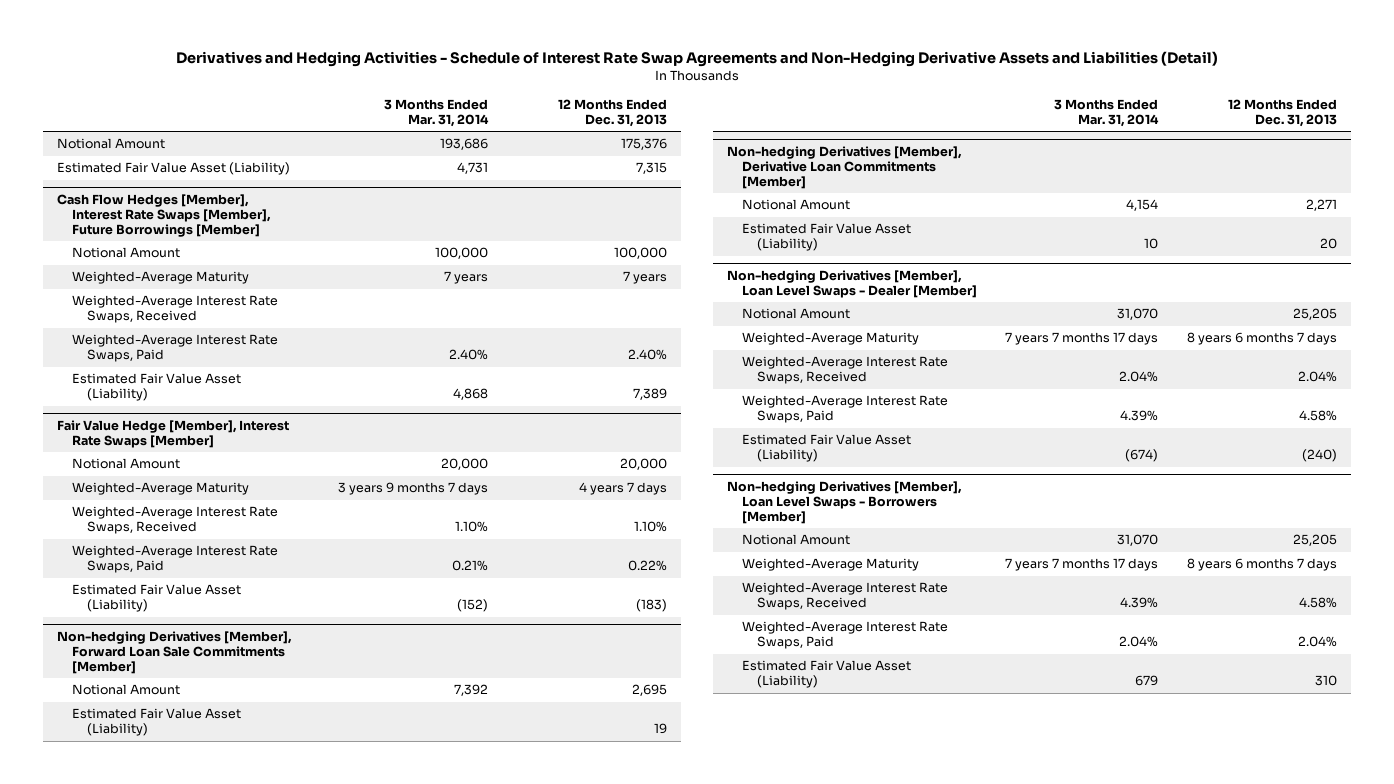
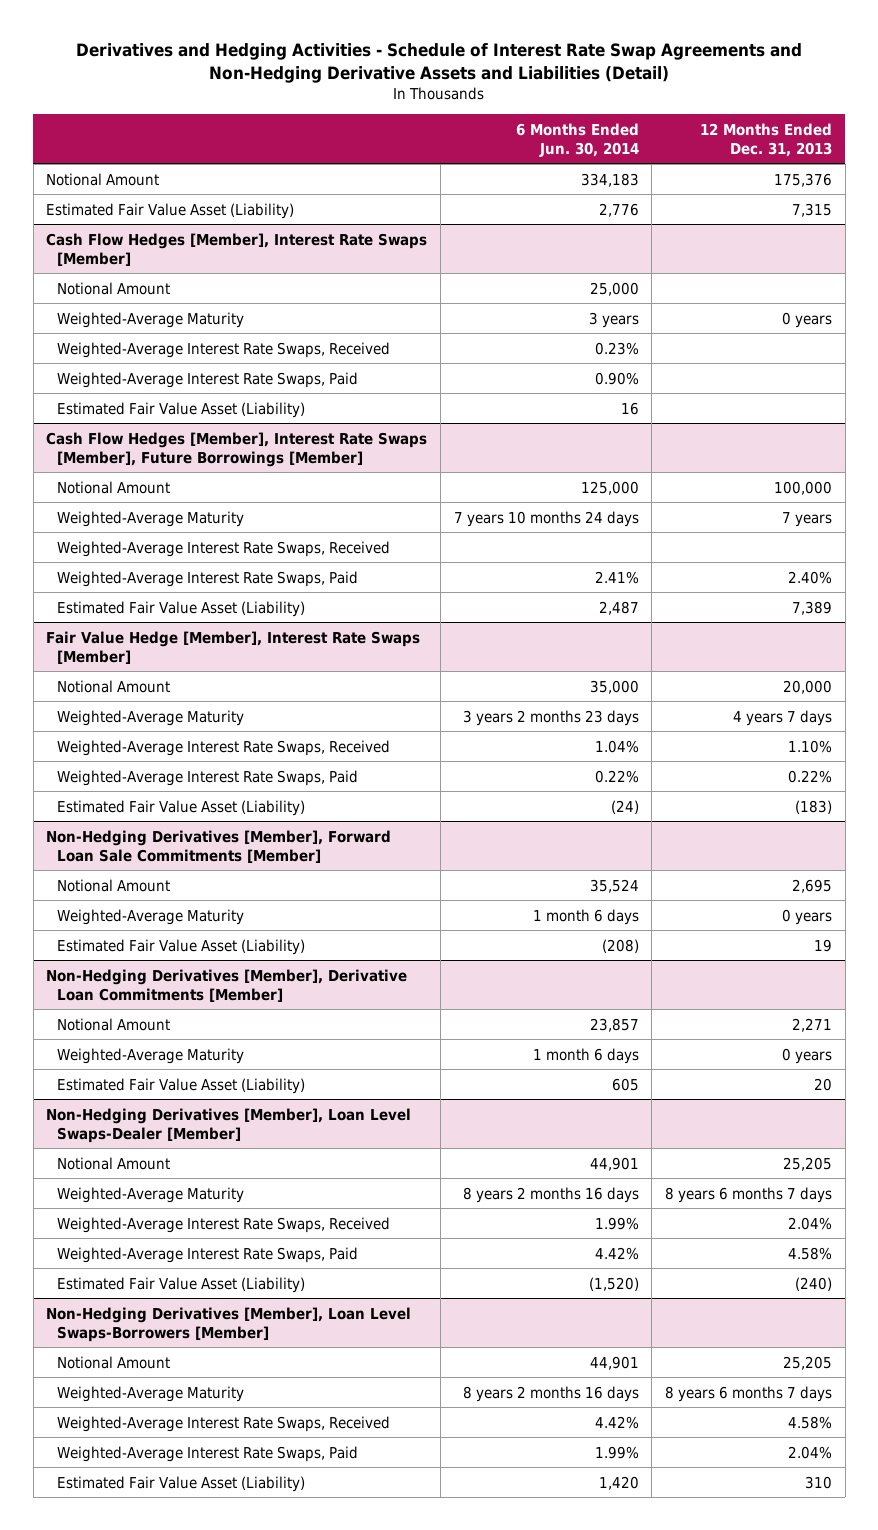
[384,98,490,127] 3 Months Ended Mar. 31, 2014 -> none
none -> [515,122,639,157] 6 Months Ended Jun. 30, 2014
none -> [46,232,428,266] Cash Flow Hedges [Member], Interest Rate Swaps [Member]
none -> [57,281,171,295] Notional Amount
none -> [57,311,245,328] Weighted-Average Maturity
none -> [57,341,391,358] Weighted-Average Interest Rate Swaps, Received
none -> [57,371,359,388] Weighted-Average Interest Rate Swaps, Paid
none -> [57,401,306,418] Estimated Fair Value Asset (Liability)
[57,630,293,675] Non-hedging Derivatives [Member], Forward Loan Sale Commitments [Member] -> [46,829,392,863] Non-Hedging Derivatives [Member], Forward Loan Sale Commitments [Member]
none -> [57,908,245,925] Weighted-Average Maturity
[726,145,962,190] Non-hedging Derivatives [Member], Derivative Loan Commitments [Member] -> [46,968,408,1002] Non-Hedging Derivatives [Member], Derivative Loan Commitments [Member]
none -> [57,1047,245,1064] Weighted-Average Maturity
[726,269,977,298] Non-hedging Derivatives [Member], Loan Level Swaps - Dealer [Member] -> [46,1107,412,1143] Non-Hedging Derivatives [Member], Loan Level Swaps-Dealer [Member]
[726,480,962,525] Non-hedging Derivatives [Member], Loan Level Swaps - Borrowers [Member] -> [46,1306,412,1342] Non-Hedging Derivatives [Member], Loan Level Swaps-Borrowers [Member]

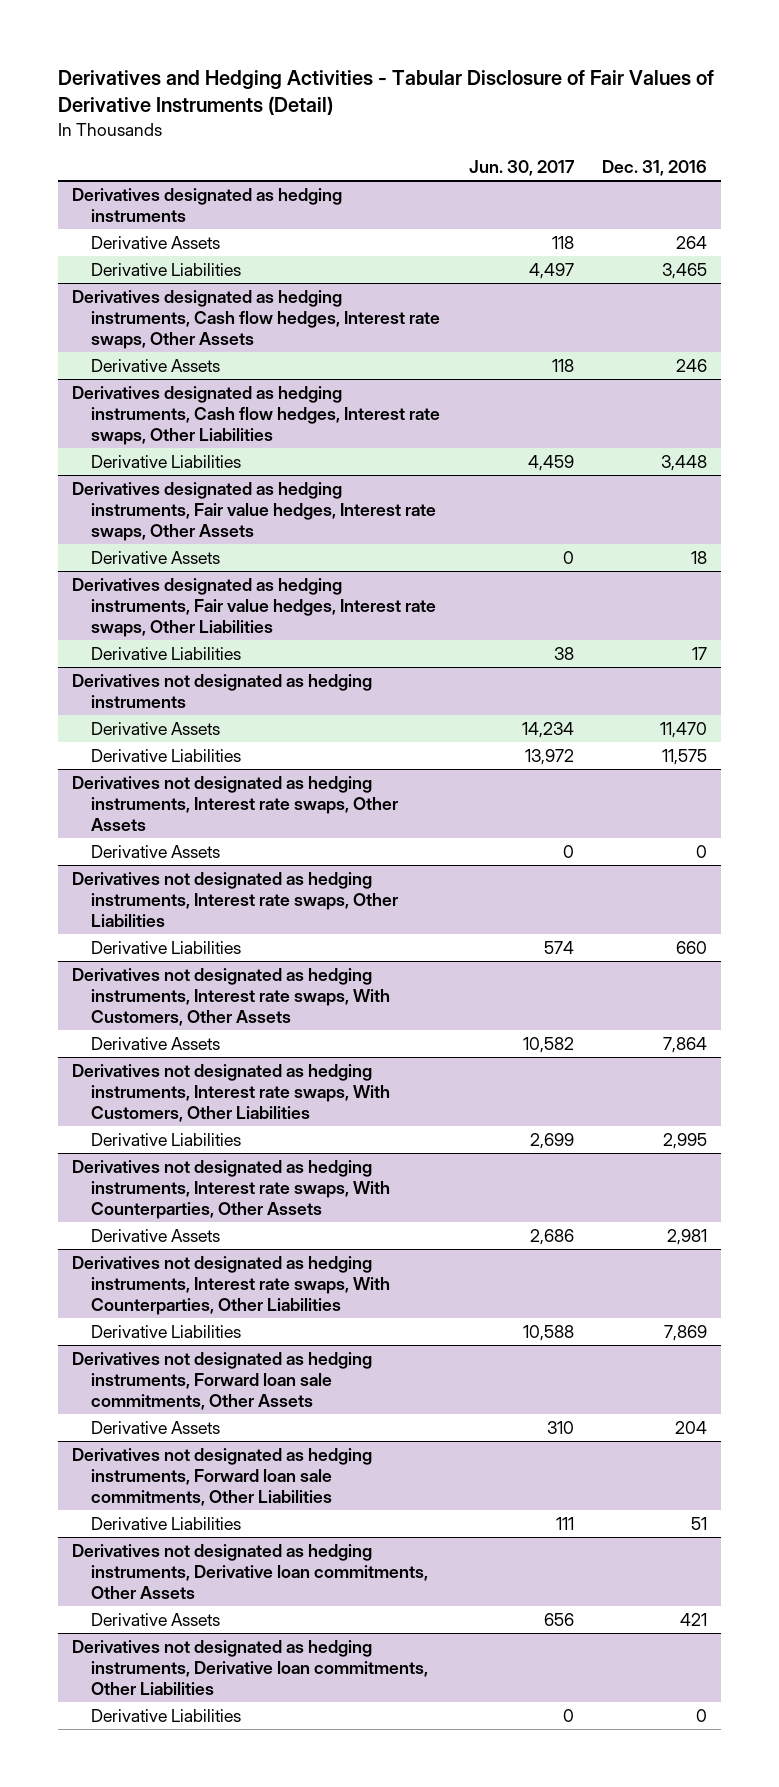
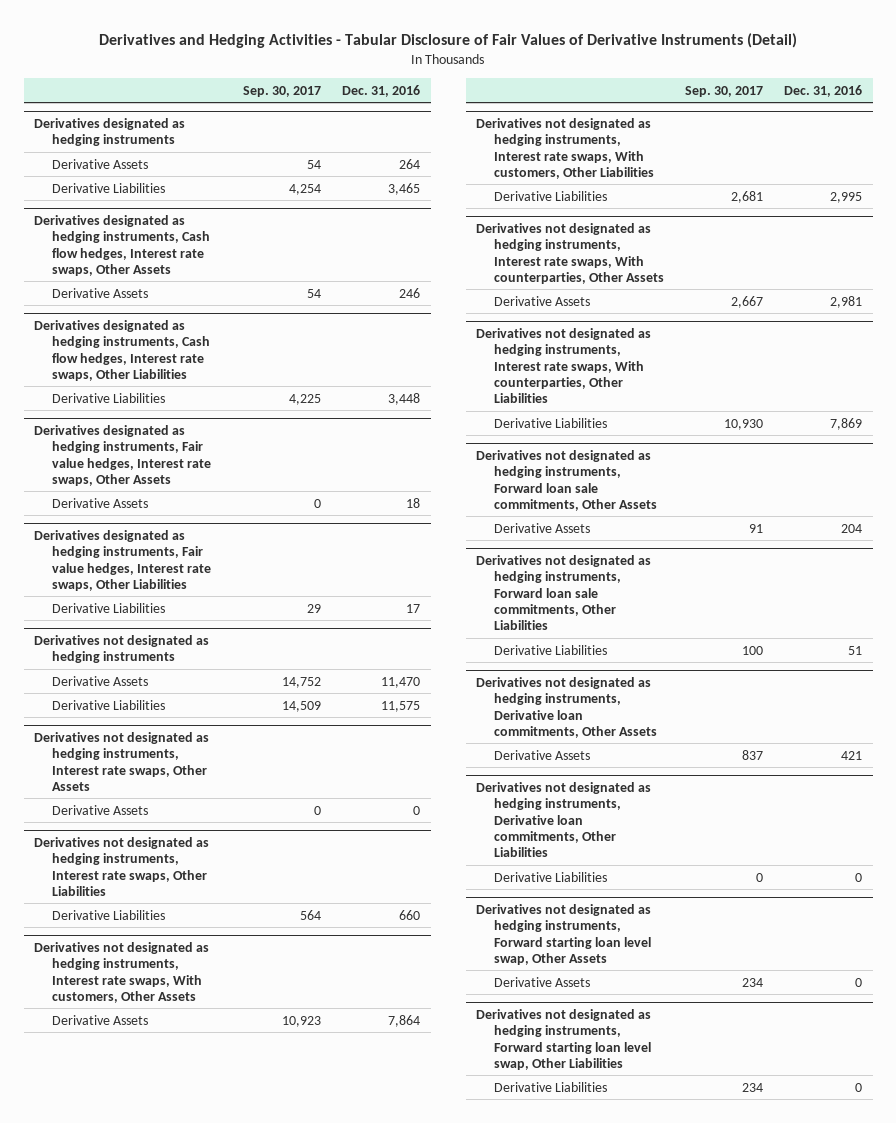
[468,160,575,177] Jun. 30, 2017 -> none
none -> [243,85,322,97] Sep. 30, 2017
[71,968,391,1027] Derivatives not designated as hedging instruments, Interest rate swaps, With Customers, Other Assets -> [34,941,210,1003] Derivatives not designated as hedging instruments, Interest rate swaps, With customers, Other Assets
[71,1064,391,1123] Derivatives not designated as hedging instruments, Interest rate swaps, With Customers, Other Liabilities -> [476,117,655,179] Derivatives not designated as hedging instruments, Interest rate swaps, With customers, Other Liabilities
[71,1160,391,1220] Derivatives not designated as hedging instruments, Interest rate swaps, With Counterparties, Other Assets -> [476,222,665,284] Derivatives not designated as hedging instruments, Interest rate swaps, With counterparties, Other Assets
[71,1256,391,1316] Derivatives not designated as hedging instruments, Interest rate swaps, With Counterparties, Other Liabilities -> [476,327,652,404] Derivatives not designated as hedging instruments, Interest rate swaps, With counterparties, Other Liabilities
none -> [476,903,652,965] Derivatives not designated as hedging instruments, Forward starting loan level swap, Other Assets
none -> [494,976,591,987] Derivative Assets
none -> [476,1008,652,1070] Derivatives not designated as hedging instruments, Forward starting loan level swap, Other Liabilities
none -> [494,1081,608,1092] Derivative Liabilities

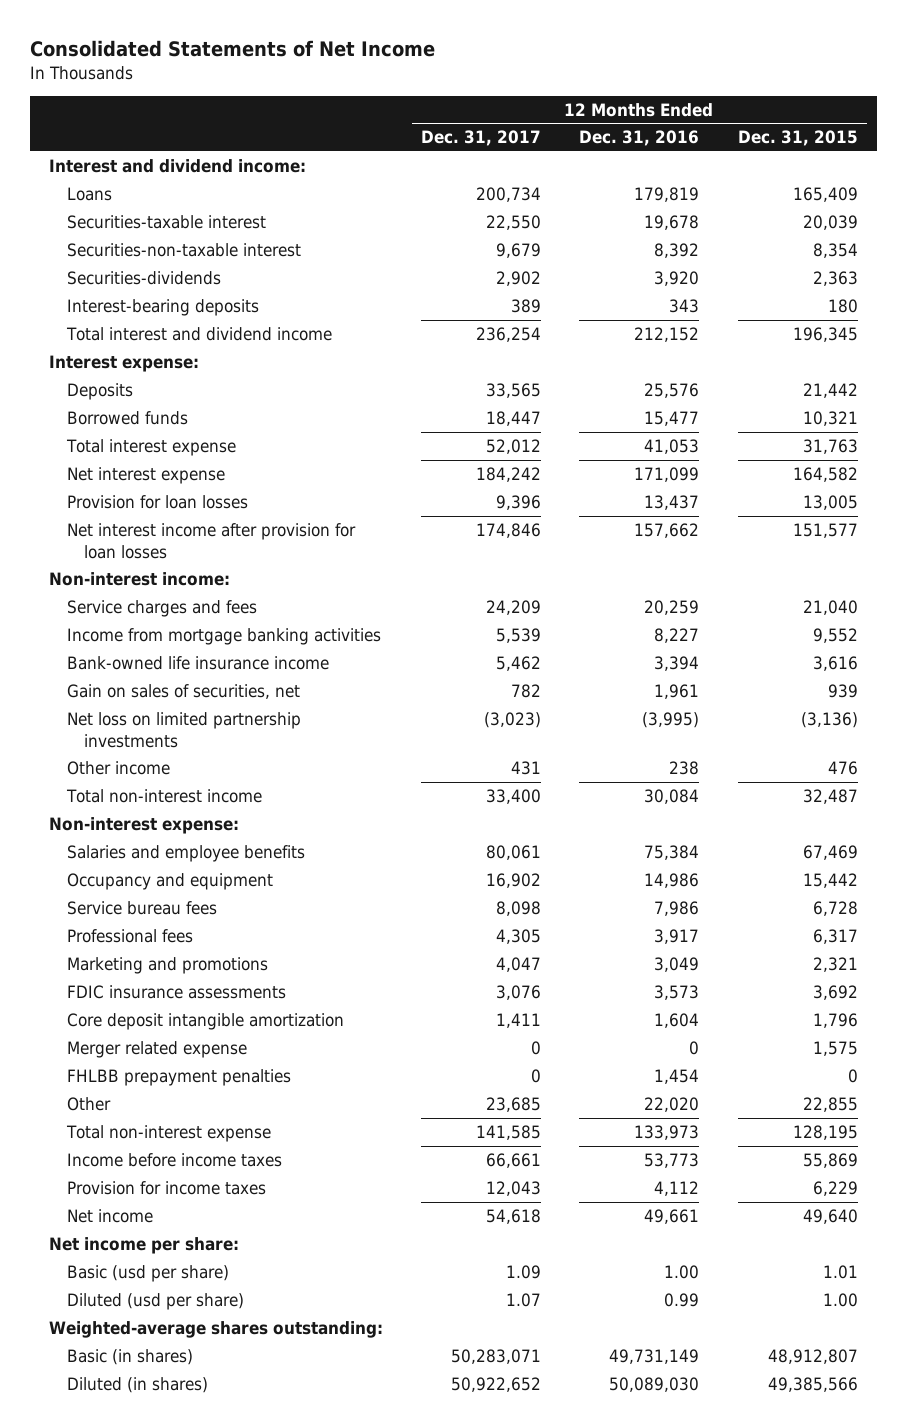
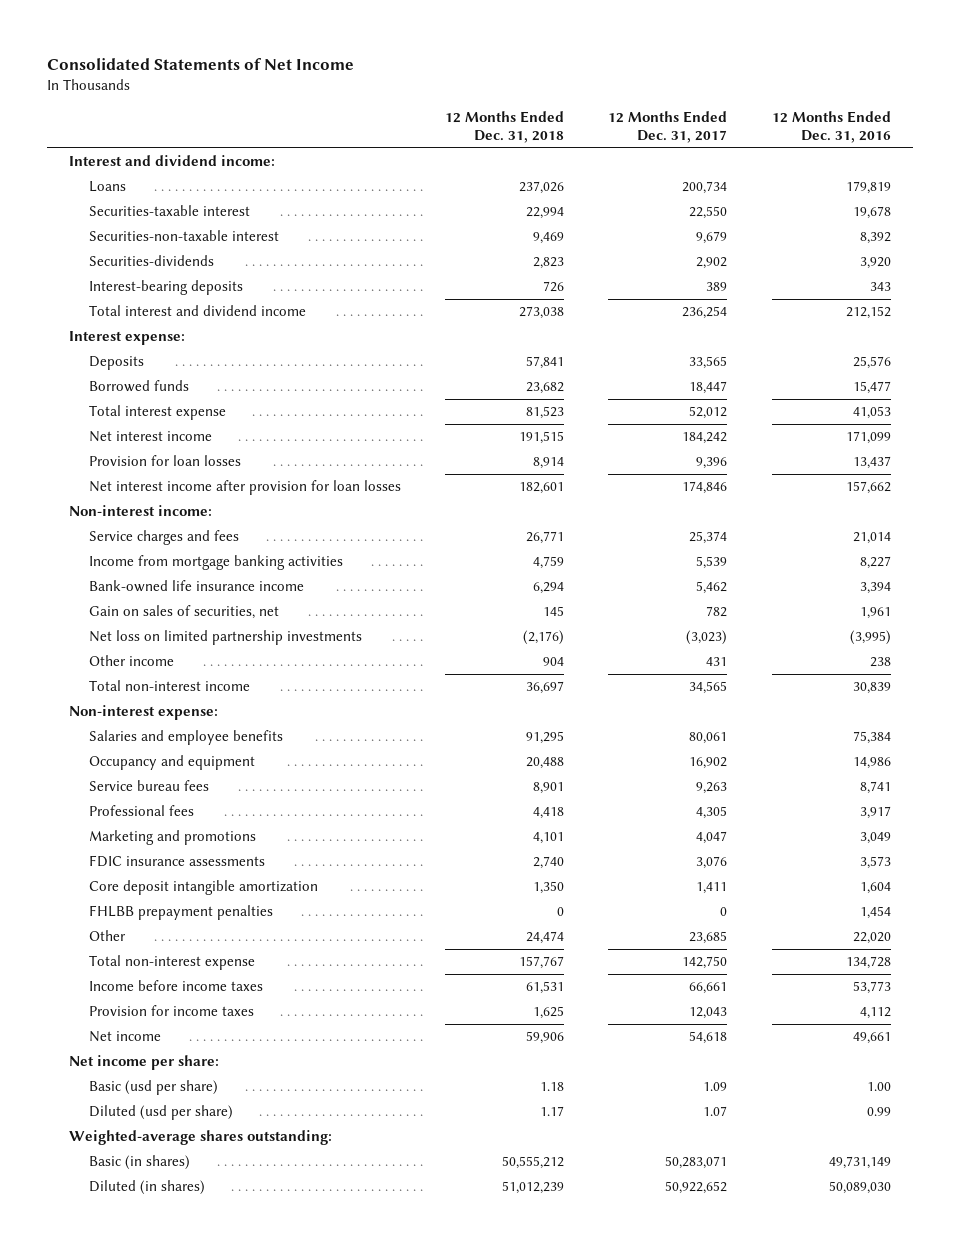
[737,130,858,147] Dec. 31, 2015 -> none
none -> [445,111,565,143] 12 Months Ended Dec. 31, 2018
[66,466,225,484] Net interest expense -> [89,431,213,443] Net interest income
[486,599,542,615] 24,209 -> [689,531,728,545] 25,374
[644,599,700,615] 20,259 -> [852,532,891,545] 21,014
[486,788,542,804] 33,400 -> [689,681,728,695] 34,565
[644,788,700,804] 30,084 -> [852,682,891,695] 30,839
[496,900,542,916] 8,098 -> [696,782,728,795] 9,263
[654,900,700,916] 7,986 -> [859,781,891,795] 8,741
[66,1040,247,1058] Merger related expense -> none
[476,1124,542,1140] 141,585 -> [682,956,728,970] 142,750
[634,1124,700,1140] 133,973 -> [845,956,891,970] 134,728

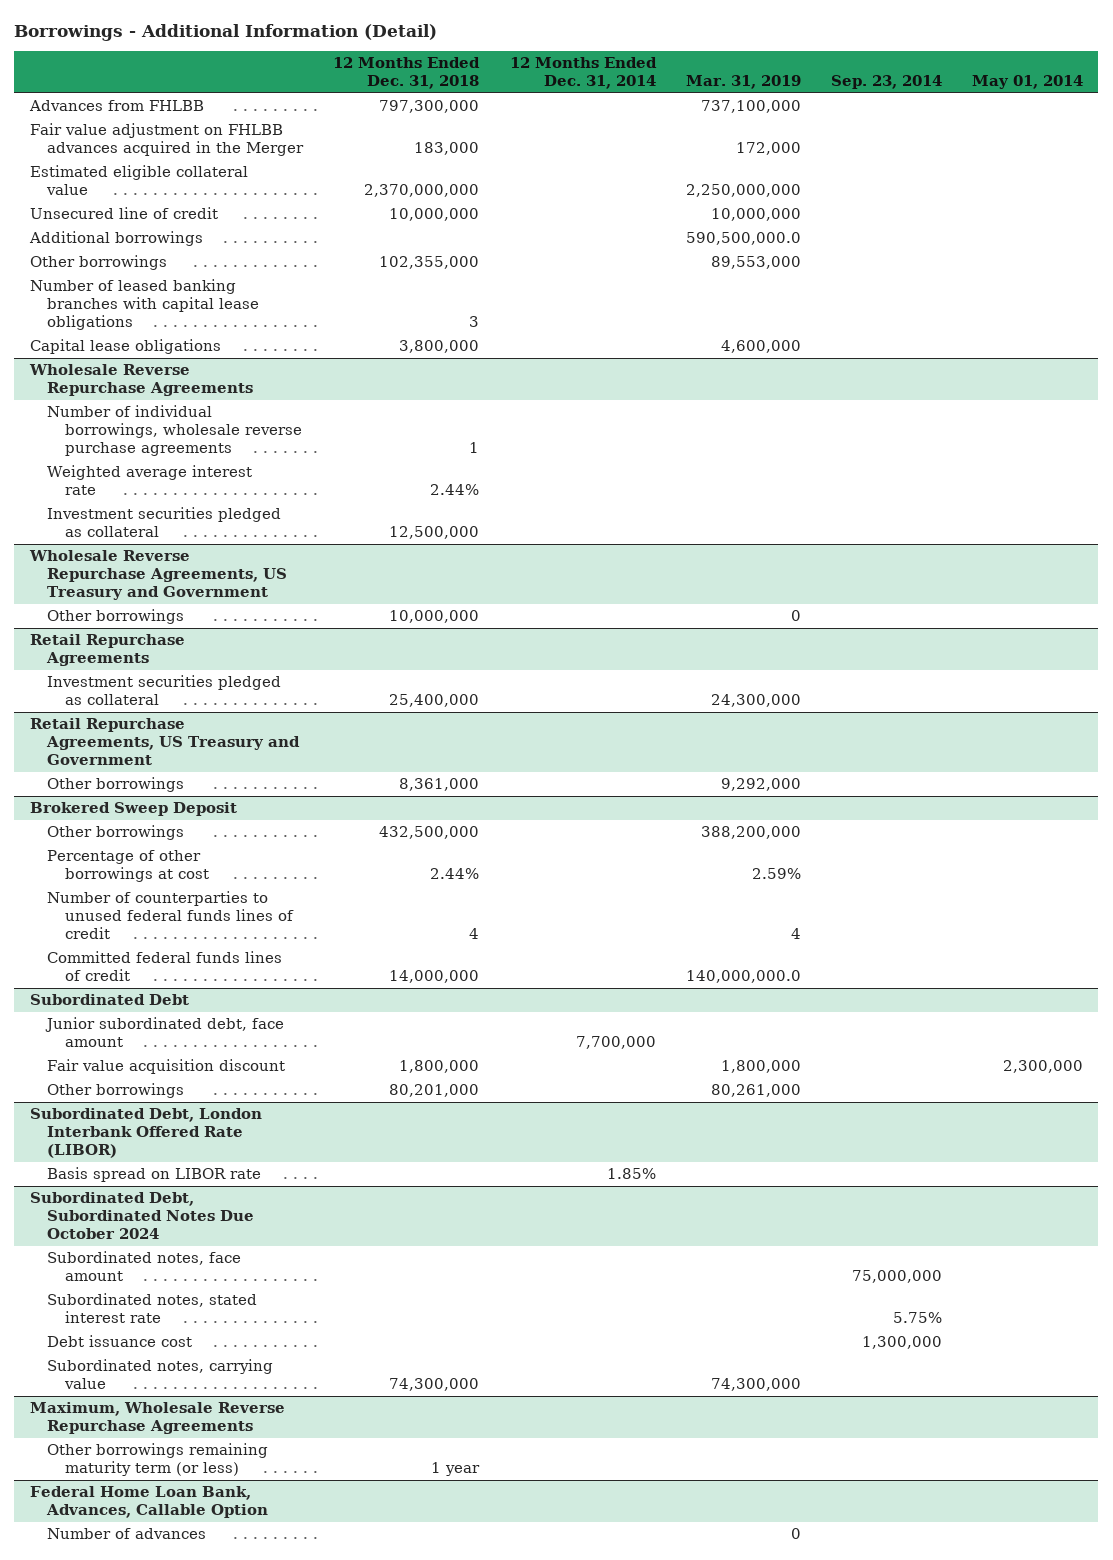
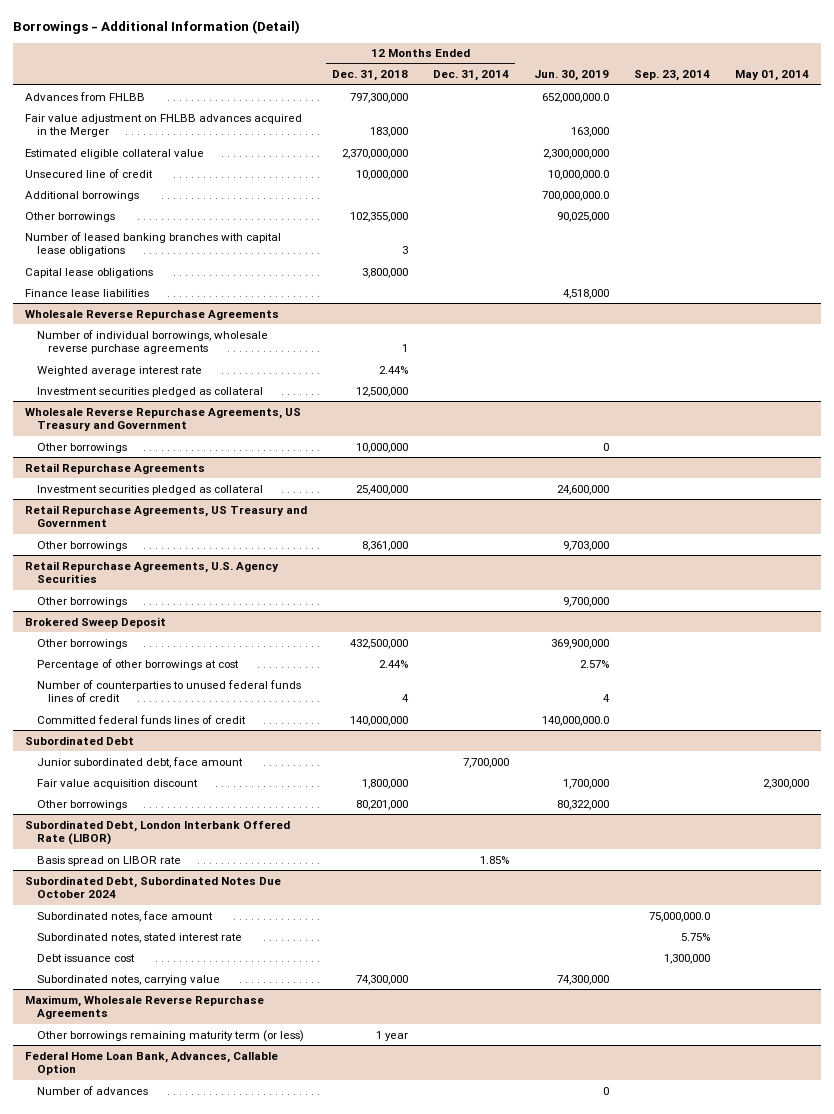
[685,74,801,89] Mar. 31, 2019 -> none
none -> [533,70,609,82] Jun. 30, 2019
none -> [25,288,150,297] Finance lease liabilities
none -> [25,560,280,584] Retail Repurchase Agreements, U.S. Agency Securities
none -> [36,596,127,607] Other borrowings
[389,970,480,984] 14,000,000 -> [350,715,409,726] 140,000,000
[851,1270,942,1284] 75,000,000 -> [648,911,710,922] 75,000,000.0

